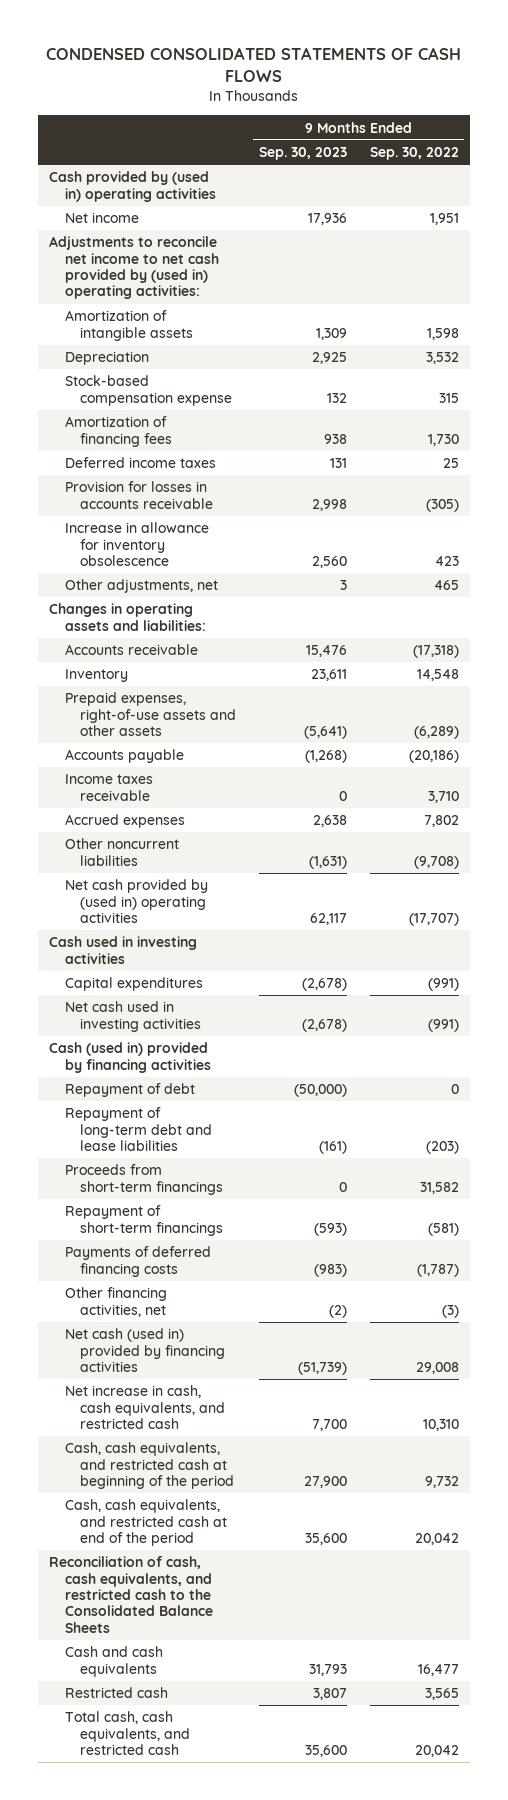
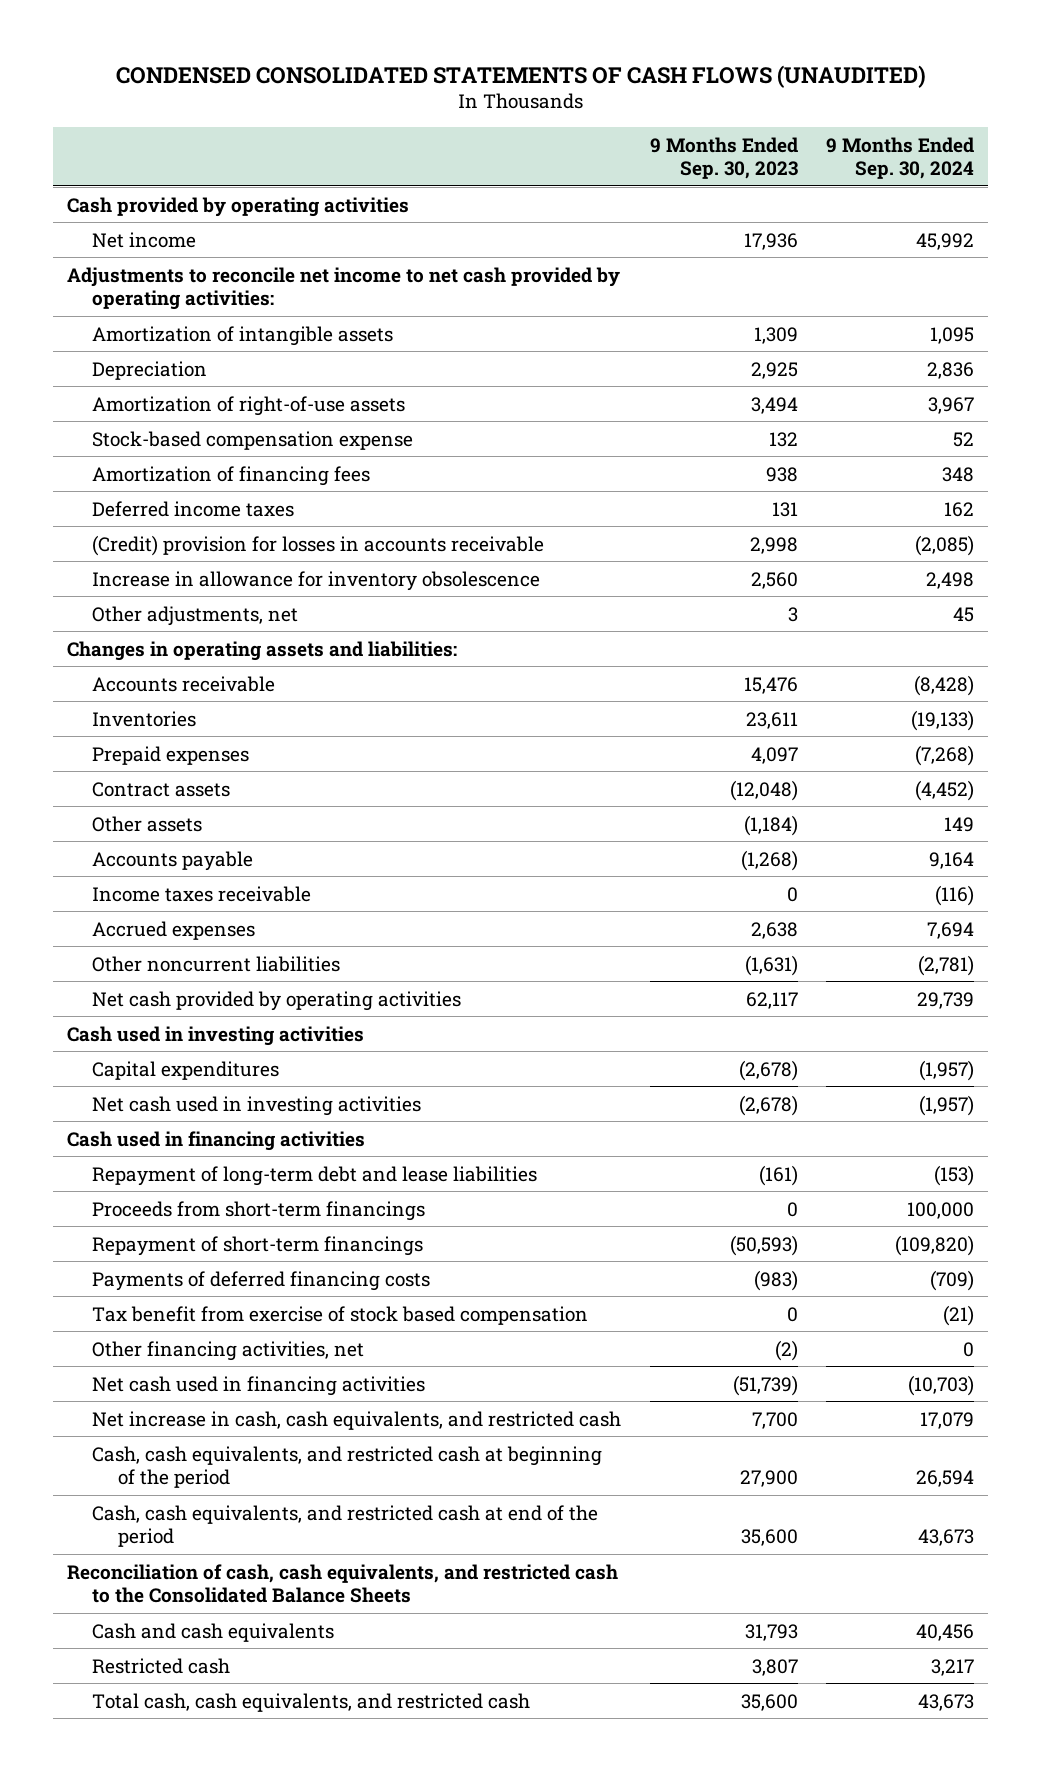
[45,46,461,82] CONDENSED CONSOLIDATED STATEMENTS OF CASH FLOWS -> [115,64,926,88] CONDENSED CONSOLIDATED STATEMENTS OF CASH FLOWS (UNAUDITED)
[369,146,459,160] Sep. 30, 2022 -> none
none -> [826,136,975,179] 9 Months Ended Sep. 30, 2024
[49,171,216,202] Cash provided by (used in) operating activities -> [67,196,410,217] Cash provided by operating activities
[49,236,219,300] Adjustments to reconcile net income to net cash provided by (used in) operating activities: -> [67,266,621,310] Adjustments to reconcile net income to net cash provided by operating activities:
none -> [92,395,406,416] Amortization of right-of-use assets
[64,481,213,509] Provision for losses in accounts receivable -> [92,534,545,556] (Credit) provision for losses in accounts receivable
[64,692,236,737] Prepaid expenses, right-of-use assets and other assets -> none
[64,669,128,683] Inventory -> [92,710,197,727] Inventories
none -> [92,745,250,765] Prepaid expenses
none -> [92,781,231,797] Contract assets
none -> [92,815,203,832] Other assets
[64,879,208,924] Net cash provided by (used in) operating activities -> [92,990,462,1011] Net cash provided by operating activities
[64,1083,195,1098] Repayment of debt -> none
[49,1042,211,1073] Cash (used in) provided by financing activities -> [67,1130,366,1151] Cash used in financing activities
[313,1222,347,1236] (593) -> [729,1234,798,1256] (50,593)
none -> [92,1305,589,1325] Tax benefit from exercise of stock based compensation
[64,1328,225,1373] Net cash (used in) provided by financing activities -> [92,1375,426,1396] Net cash used in financing activities

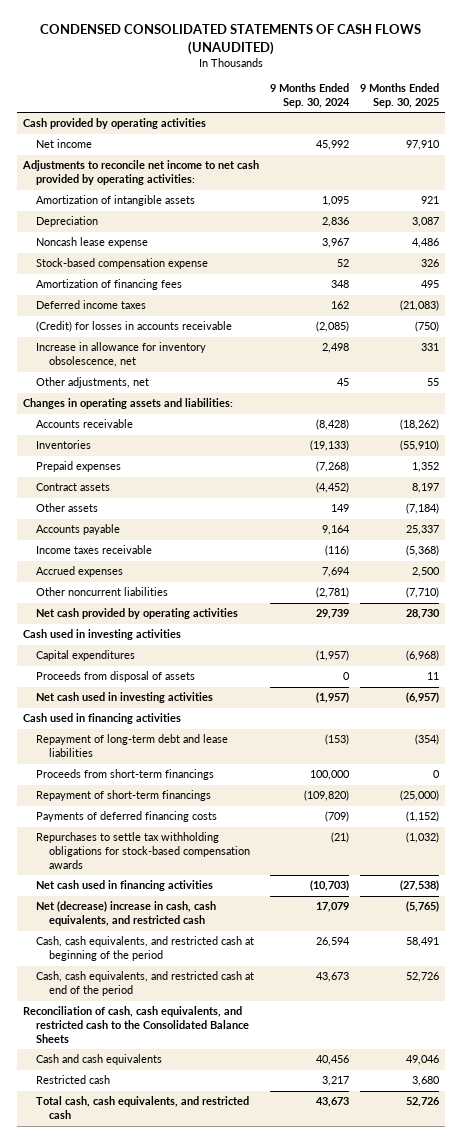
[649,136,798,179] 9 Months Ended Sep. 30, 2023 -> none
none -> [360,83,440,109] 9 Months Ended Sep. 30, 2025
[92,395,406,416] Amortization of right-of-use assets -> [36,237,149,249] Noncash lease expense
[92,534,545,556] (Credit) provision for losses in accounts receivable -> [36,321,233,333] (Credit) for losses in accounts receivable
[92,570,541,591] Increase in allowance for inventory obsolescence -> [36,342,207,368] Increase in allowance for inventory obsolescence, net
none -> [36,671,196,683] Proceeds from disposal of assets
[92,1340,365,1361] Other financing activities, net -> none
[92,1305,589,1325] Tax benefit from exercise of stock based compensation -> [36,832,251,870] Repurchases to settle tax withholding obligations for stock-based compensation awards
[92,1410,622,1430] Net increase in cash, cash equivalents, and restricted cash -> [36,901,217,927] Net (decrease) increase in cash, cash equivalents, and restricted cash

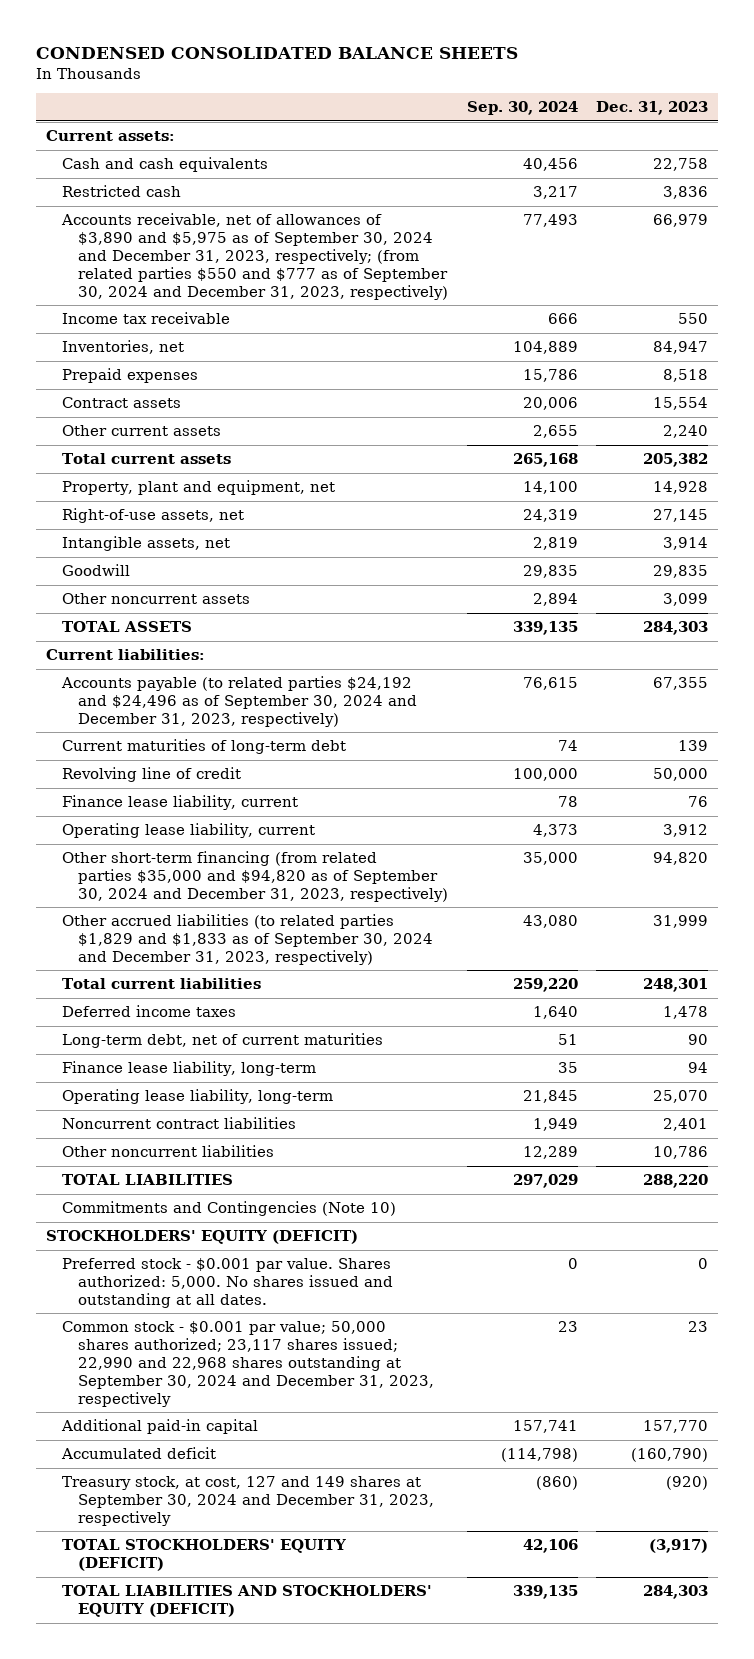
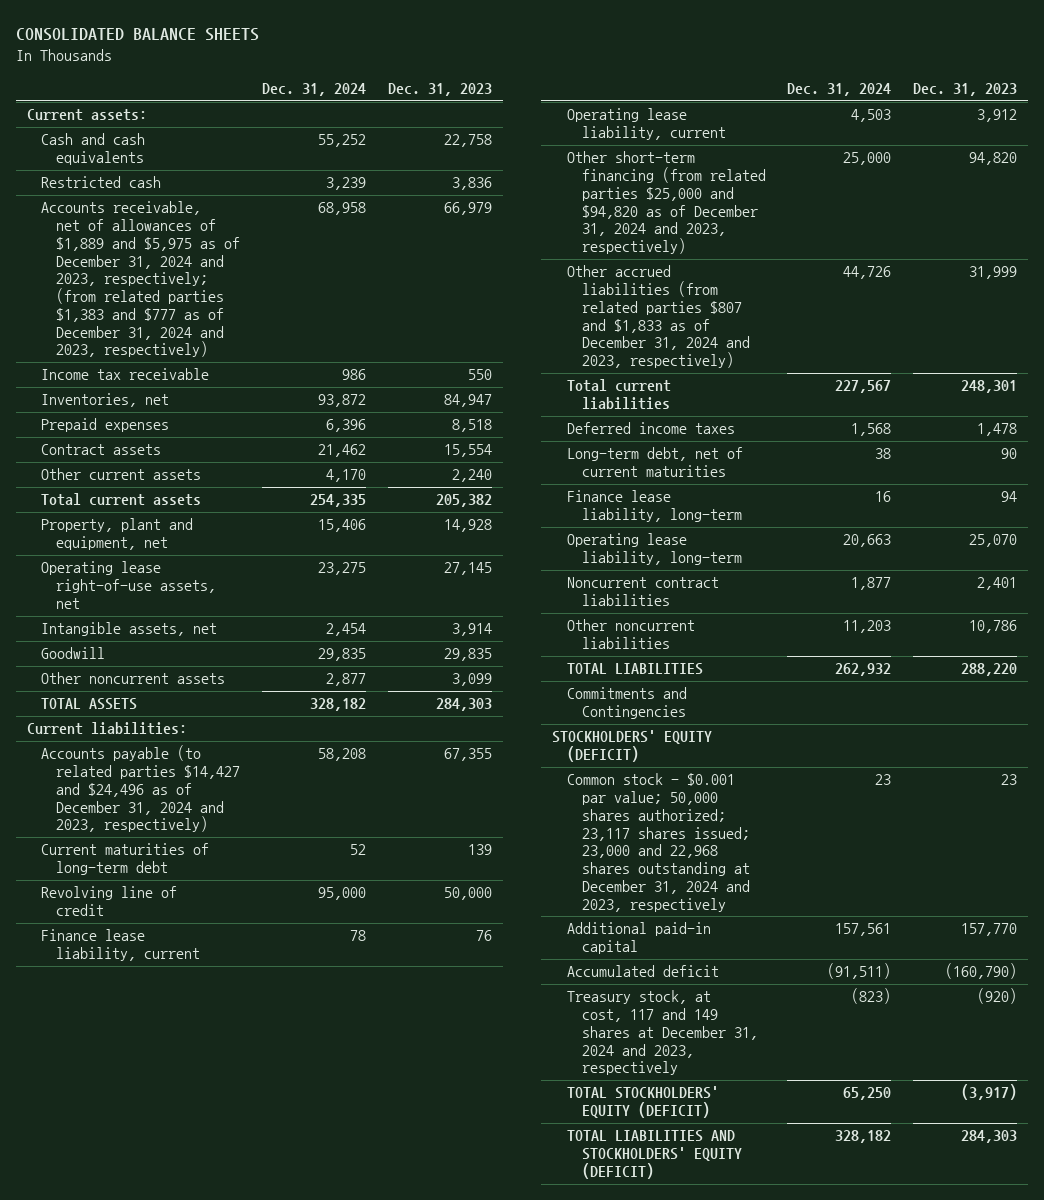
[36,46,519,59] CONDENSED CONSOLIDATED BALANCE SHEETS -> [15,28,259,42] CONSOLIDATED BALANCE SHEETS
[466,101,578,116] Sep. 30, 2024 -> none
none -> [262,82,367,96] Dec. 31, 2024
[60,213,449,300] Accounts receivable, net of allowances of $3,890 and $5,975 as of September 30, 2024 and December 31, 2023, respectively; (from related parties $550 and $777 as of September 30, 2024 and December 31, 2023, respectively) -> [41,201,241,358] Accounts receivable, net of allowances of $1,889 and $5,975 as of December 31, 2024 and 2023, respectively; (from related parties $1,383 and $777 as of December 31, 2024 and 2023, respectively)
[61,508,244,524] Right-of-use assets, net -> [41,561,217,609] Operating lease right-of-use assets, net
[60,676,418,727] Accounts payable (to related parties $24,192 and $24,496 as of September 30, 2024 and December 31, 2023, respectively) -> [41,745,241,833] Accounts payable (to related parties $14,427 and $24,496 as of December 31, 2024 and 2023, respectively)
[61,851,449,902] Other short-term financing (from related parties $35,000 and $94,820 as of September 30, 2024 and December 31, 2023, respectively) -> [566,151,766,255] Other short-term financing (from related parties $25,000 and $94,820 as of December 31, 2024 and 2023, respectively)
[61,914,434,965] Other accrued liabilities (to related parties $1,829 and $1,833 as of September 30, 2024 and December 31, 2023, respectively) -> [566,265,750,369] Other accrued liabilities (from related parties $807 and $1,833 as of December 31, 2024 and 2023, respectively)
[61,1201,396,1217] Commitments and Contingencies (Note 10) -> [566,687,687,720] Commitments and Contingencies
[61,1258,394,1308] Preferred stock - $0.001 par value. Shares authorized: 5,000. No shares issued and outstanding at all dates. -> none
[61,1321,435,1407] Common stock - $0.001 par value; 50,000 shares authorized; 23,117 shares issued; 22,990 and 22,968 shares outstanding at September 30, 2024 and December 31, 2023, respectively -> [566,773,750,912] Common stock - $0.001 par value; 50,000 shares authorized; 23,117 shares issued; 23,000 and 22,968 shares outstanding at December 31, 2024 and 2023, respectively
[61,1476,435,1526] Treasury stock, at cost, 127 and 149 shares at September 30, 2024 and December 31, 2023, respectively -> [566,990,758,1076] Treasury stock, at cost, 117 and 149 shares at December 31, 2024 and 2023, respectively

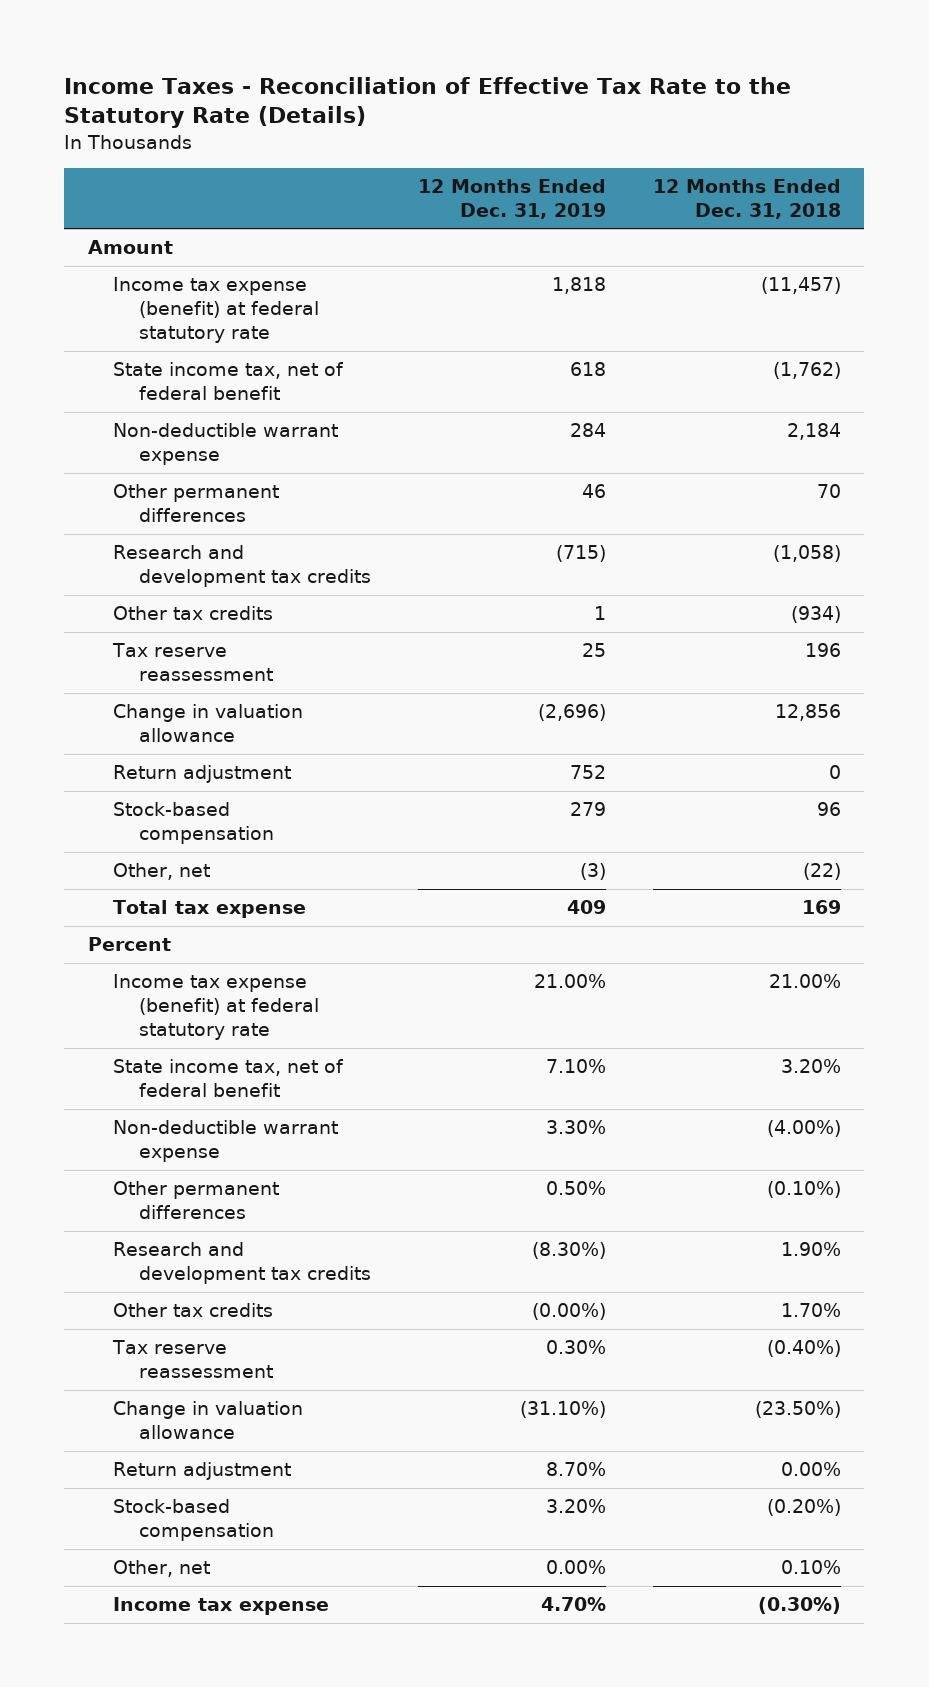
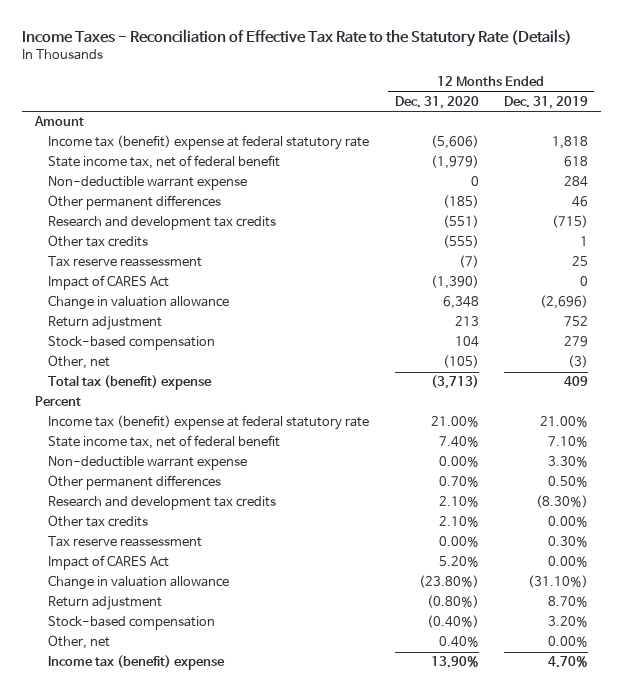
[652,179,841,219] 12 Months Ended Dec. 31, 2018 -> none
none -> [394,96,479,110] Dec. 31, 2020
[113,277,319,344] Income tax expense (benefit) at federal statutory rate -> [47,135,369,151] Income tax (benefit) expense at federal statutory rate
none -> [47,275,169,291] Impact of CARES Act
[113,900,307,919] Total tax expense -> [47,375,212,391] Total tax (benefit) expense
[113,974,319,1041] Income tax expense (benefit) at federal statutory rate -> [47,415,369,431] Income tax (benefit) expense at federal statutory rate
[531,1303,606,1321] (0.00%) -> [548,516,589,528] 0.00%
none -> [47,555,169,571] Impact of CARES Act
[113,1597,330,1616] Income tax expense -> [47,655,225,671] Income tax (benefit) expense

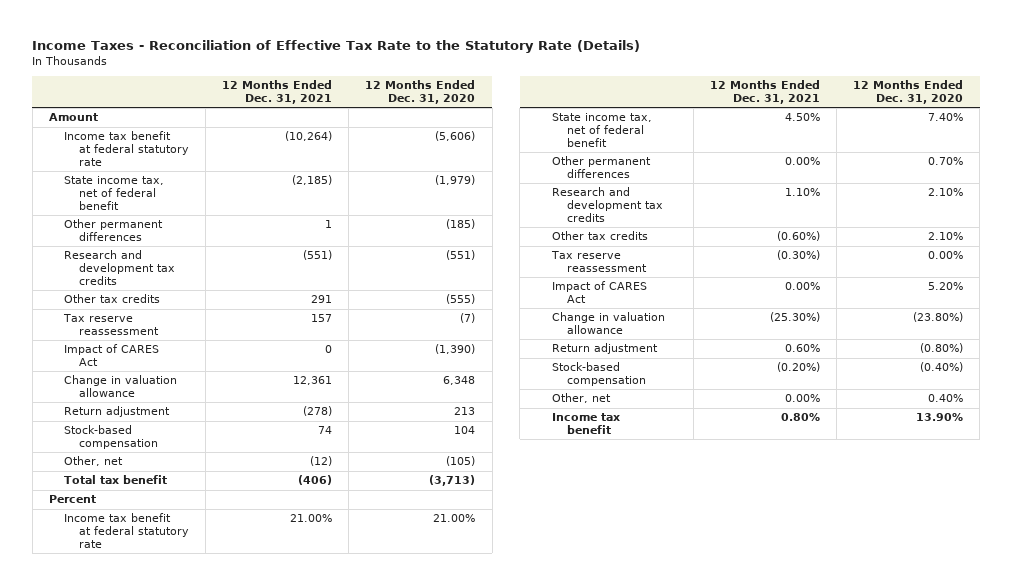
[504,96,589,110] Dec. 31, 2019 -> none
none -> [222,80,333,104] 12 Months Ended Dec. 31, 2021
[47,135,369,151] Income tax (benefit) expense at federal statutory rate -> [63,131,189,166] Income tax benefit at federal statutory rate
[47,176,247,191] Non-deductible warrant expense -> none
[47,375,212,391] Total tax (benefit) expense -> [63,475,167,485] Total tax benefit
[47,415,369,431] Income tax (benefit) expense at federal statutory rate -> [63,513,189,548] Income tax benefit at federal statutory rate
[47,456,247,471] Non-deductible warrant expense -> none
[47,655,225,671] Income tax (benefit) expense -> [551,413,620,435] Income tax benefit

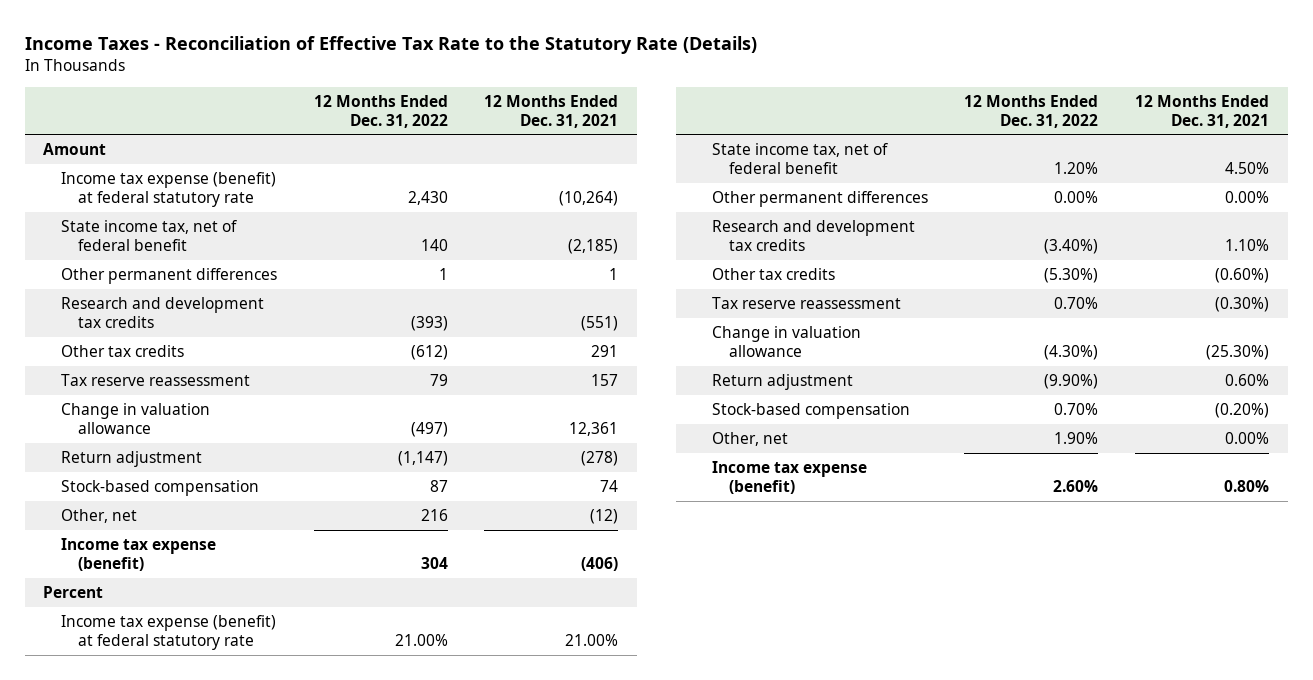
[365,80,476,104] 12 Months Ended Dec. 31, 2020 -> none
none -> [313,94,448,128] 12 Months Ended Dec. 31, 2022
[63,131,189,166] Income tax benefit at federal statutory rate -> [60,172,276,208] Income tax expense (benefit) at federal statutory rate
[63,344,159,367] Impact of CARES Act -> none
[63,475,167,485] Total tax benefit -> [60,538,216,572] Income tax expense (benefit)
[63,513,189,548] Income tax benefit at federal statutory rate -> [60,615,276,651] Income tax expense (benefit) at federal statutory rate
[551,281,647,304] Impact of CARES Act -> none
[551,413,620,435] Income tax benefit -> [711,461,867,495] Income tax expense (benefit)

